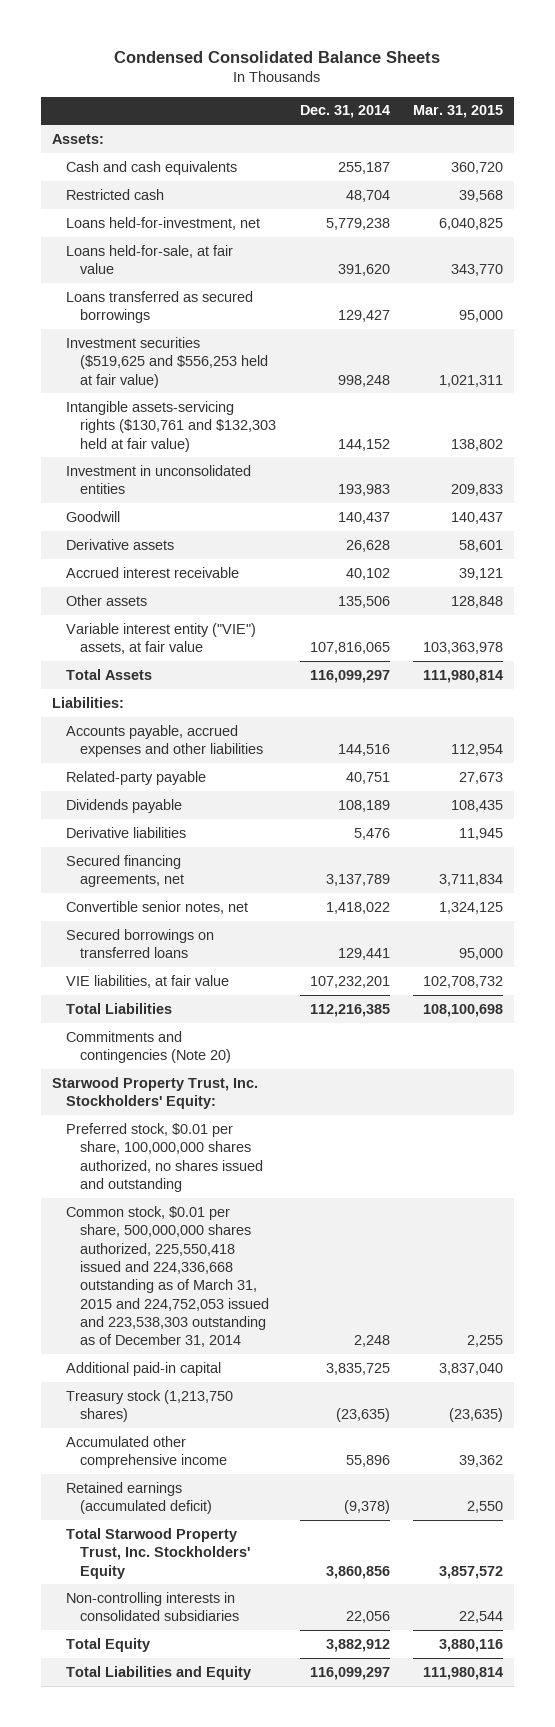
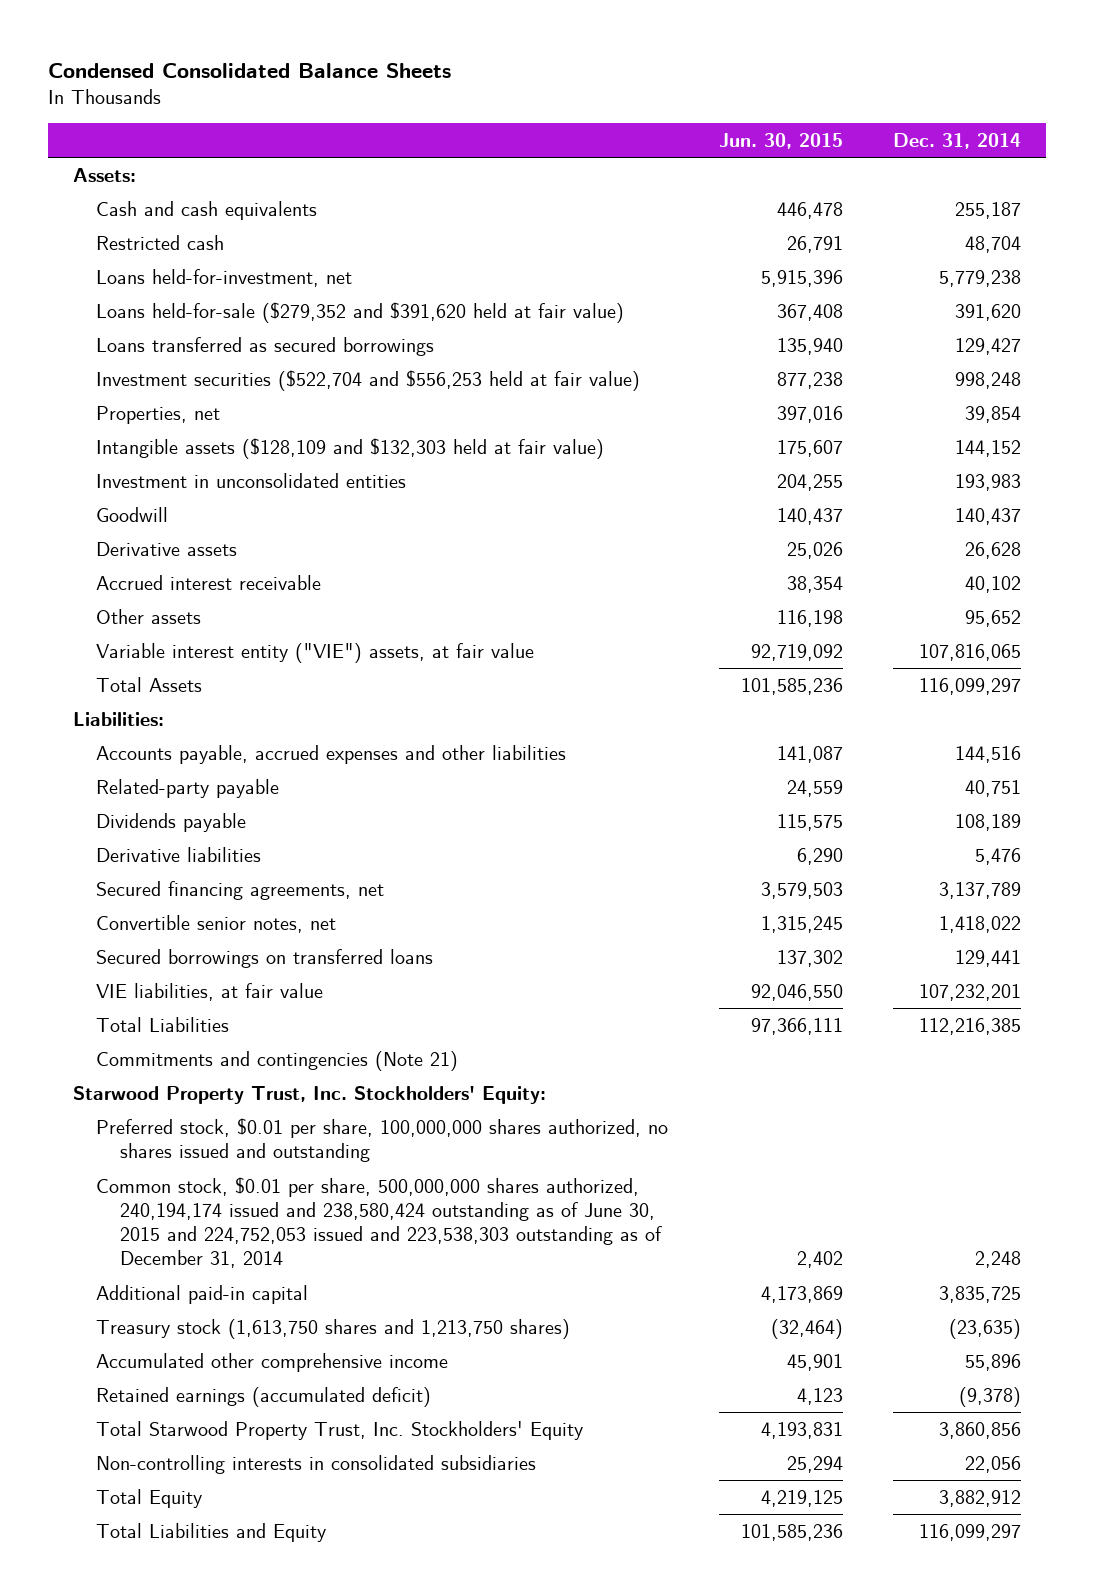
[412,105,503,119] Mar. 31, 2015 -> none
none -> [718,132,843,149] Jun. 30, 2015
[66,244,234,275] Loans held-for-sale, at fair value -> [96,301,625,323] Loans held-for-sale ($279,352 and $391,620 held at fair value)
[66,336,269,388] Investment securities ($519,625 and $556,253 held at fair value) -> [96,369,641,391] Investment securities ($522,704 and $556,253 held at fair value)
none -> [96,405,221,424] Properties, net
[66,400,277,452] Intangible assets-servicing rights ($130,761 and $132,303 held at fair value) -> [96,437,605,459] Intangible assets ($128,109 and $132,303 held at fair value)
[337,595,390,608] 135,506 -> [965,609,1022,627] 95,652
[66,1030,232,1064] Commitments and contingencies (Note 20) -> [96,1050,459,1071] Commitments and contingencies (Note 21)
[66,1205,270,1348] Common stock, $0.01 per share, 500,000,000 shares authorized, 225,550,418 issued and 224,336,668 outstanding as of March 31, 2015 and 224,752,053 issued and 223,538,303 outstanding as of December 31, 2014 -> [96,1176,662,1269] Common stock, $0.01 per share, 500,000,000 shares authorized, 240,194,174 issued and 238,580,424 outstanding as of June 30, 2015 and 224,752,053 issued and 223,538,303 outstanding as of December 31, 2014
[66,1389,234,1423] Treasury stock (1,213,750 shares) -> [96,1318,571,1339] Treasury stock (1,613,750 shares and 1,213,750 shares)

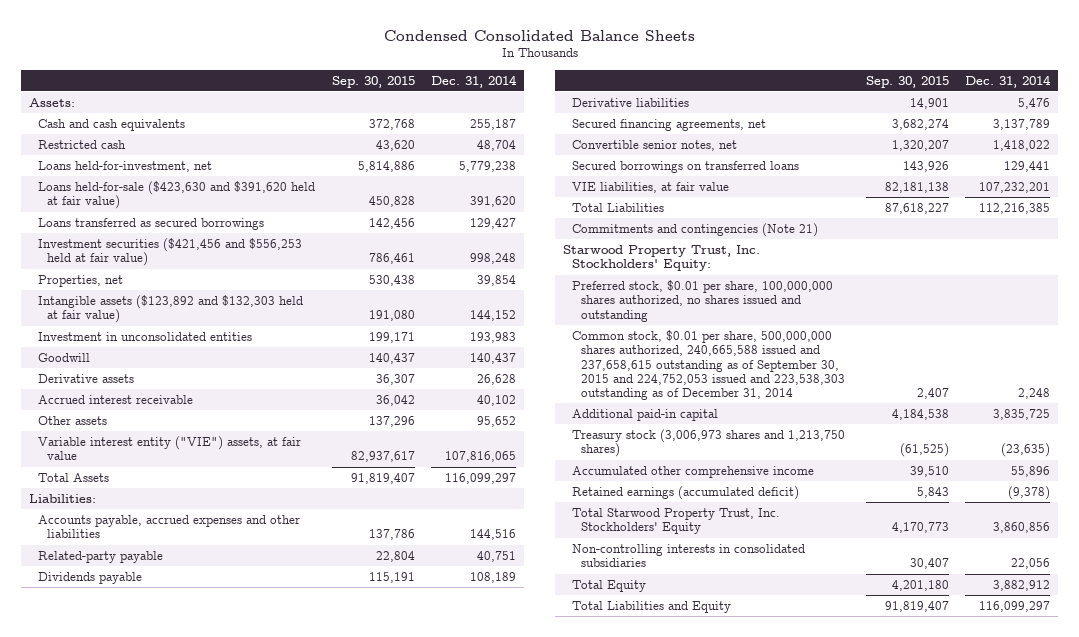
[718,132,843,149] Jun. 30, 2015 -> none
none -> [331,75,415,88] Sep. 30, 2015
[96,301,625,323] Loans held-for-sale ($279,352 and $391,620 held at fair value) -> [38,180,316,210] Loans held-for-sale ($423,630 and $391,620 held at fair value)
[96,369,641,391] Investment securities ($522,704 and $556,253 held at fair value) -> [38,237,303,267] Investment securities ($421,456 and $556,253 held at fair value)
[96,437,605,459] Intangible assets ($128,109 and $132,303 held at fair value) -> [38,294,304,324] Intangible assets ($123,892 and $132,303 held at fair value)
[96,1176,662,1269] Common stock, $0.01 per share, 500,000,000 shares authorized, 240,194,174 issued and 238,580,424 outstanding as of June 30, 2015 and 224,752,053 issued and 223,538,303 outstanding as of December 31, 2014 -> [572,329,845,401] Common stock, $0.01 per share, 500,000,000 shares authorized, 240,665,588 issued and 237,658,615 outstanding as of September 30, 2015 and 224,752,053 issued and 223,538,303 outstanding as of December 31, 2014
[96,1318,571,1339] Treasury stock (1,613,750 shares and 1,213,750 shares) -> [572,428,846,458] Treasury stock (3,006,973 shares and 1,213,750 shares)

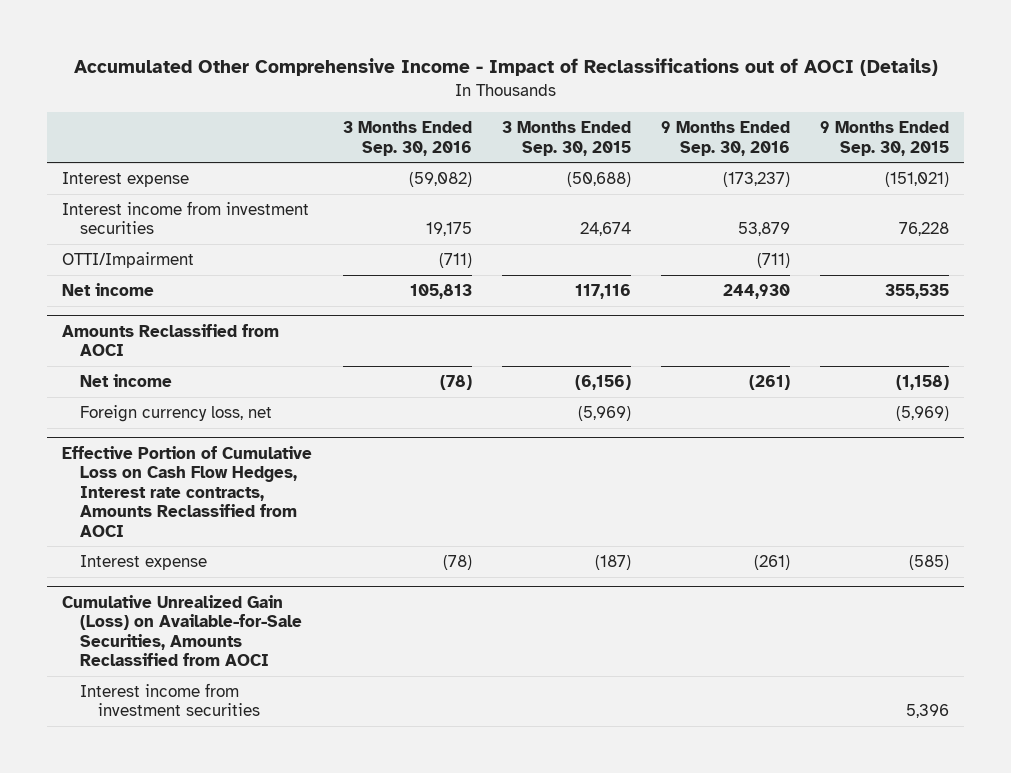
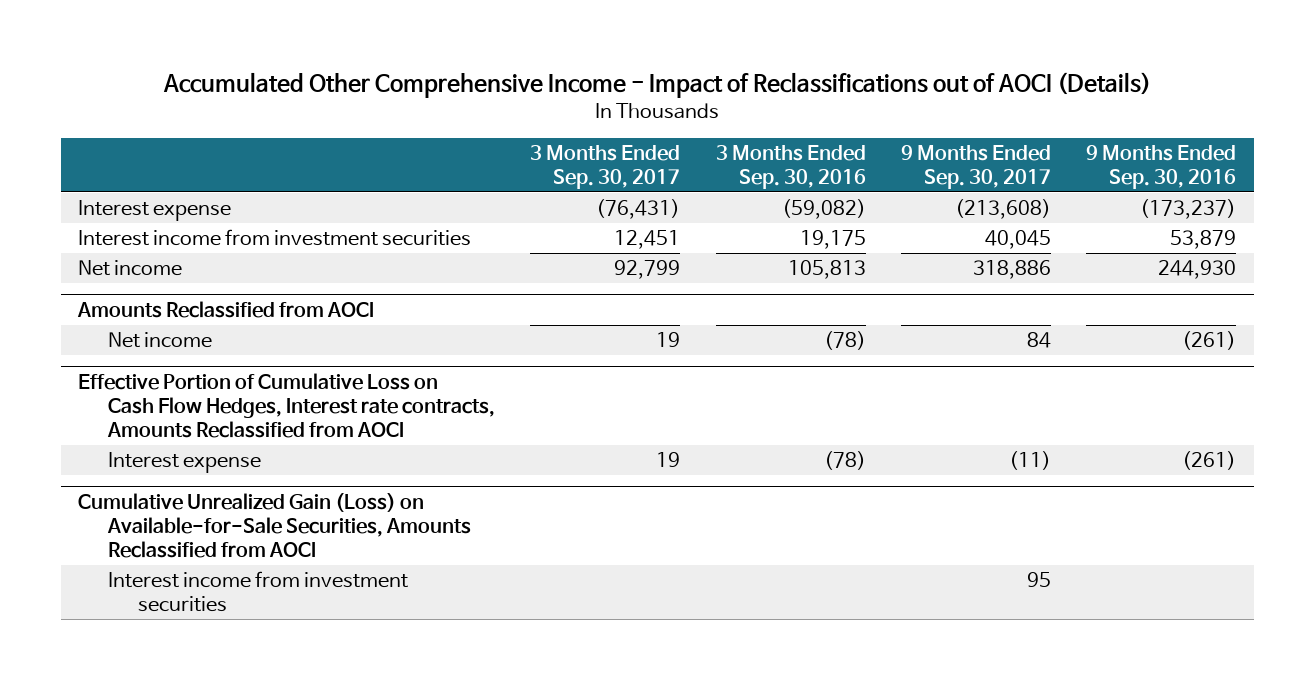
[501,121,631,156] 3 Months Ended Sep. 30, 2015 -> none
[819,121,949,156] 9 Months Ended Sep. 30, 2015 -> none
none -> [530,145,681,190] 3 Months Ended Sep. 30, 2017
none -> [900,145,1051,190] 9 Months Ended Sep. 30, 2017
[62,251,195,268] OTTI/Impairment -> none
[80,404,273,422] Foreign currency loss, net -> none

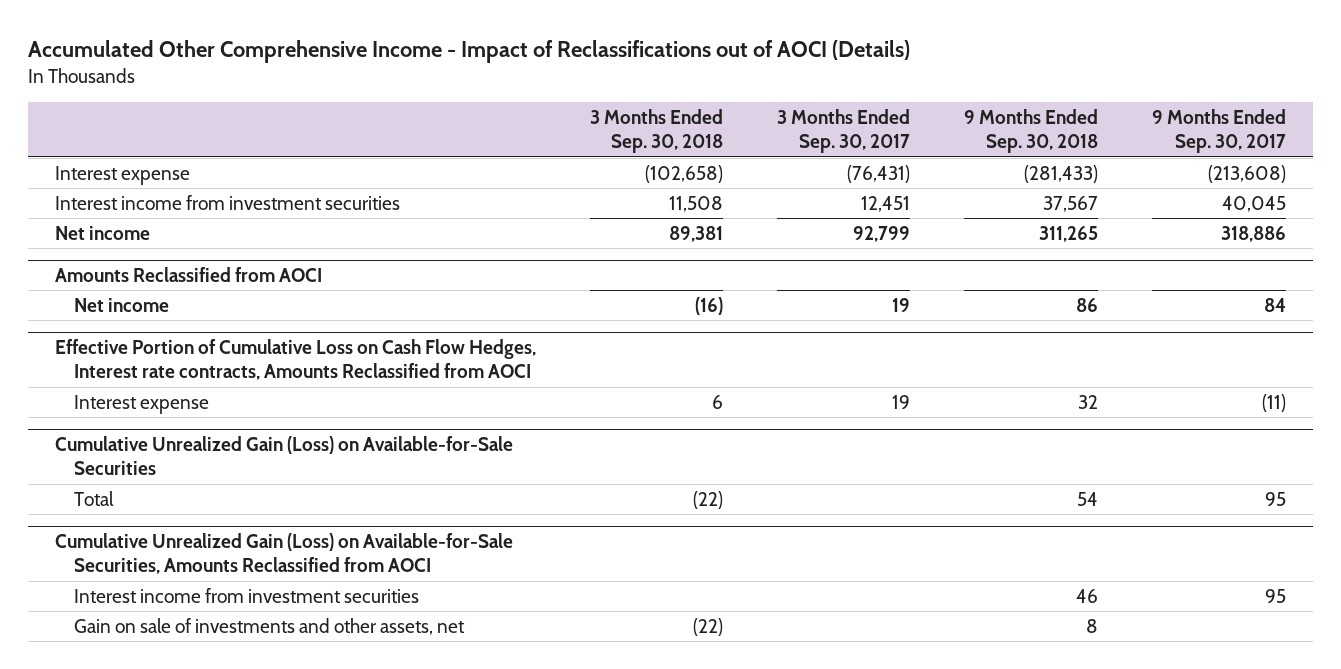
[715,145,866,190] 3 Months Ended Sep. 30, 2016 -> none
[1085,145,1236,190] 9 Months Ended Sep. 30, 2016 -> none
none -> [589,108,723,154] 3 Months Ended Sep. 30, 2018
none -> [963,108,1098,154] 9 Months Ended Sep. 30, 2018
none -> [54,435,513,476] Cumulative Unrealized Gain (Loss) on Available-for-Sale Securities
none -> [74,490,115,506] Total
none -> [74,617,466,635] Gain on sale of investments and other assets, net

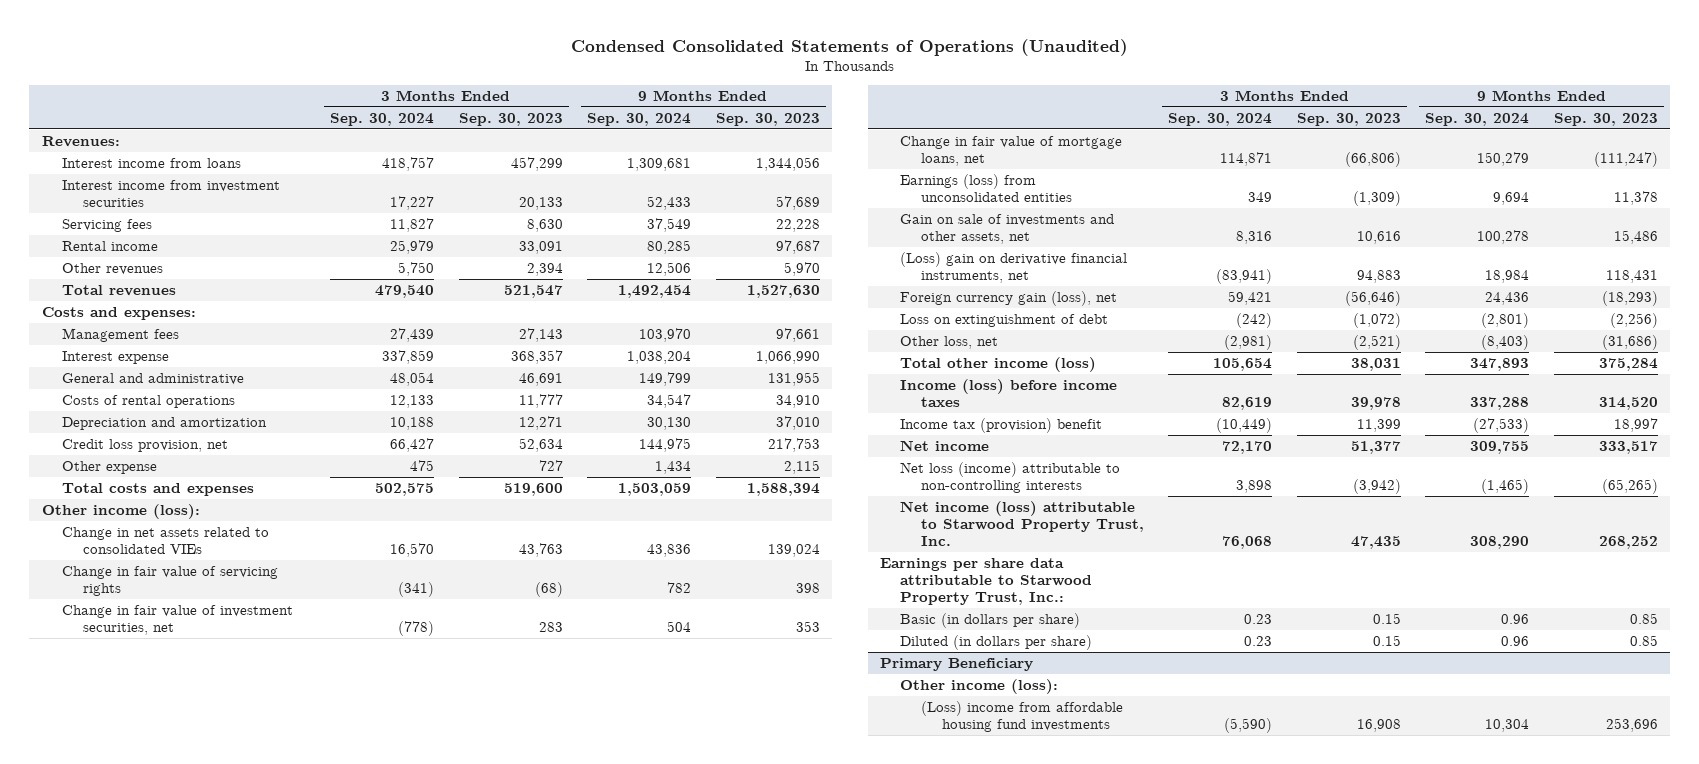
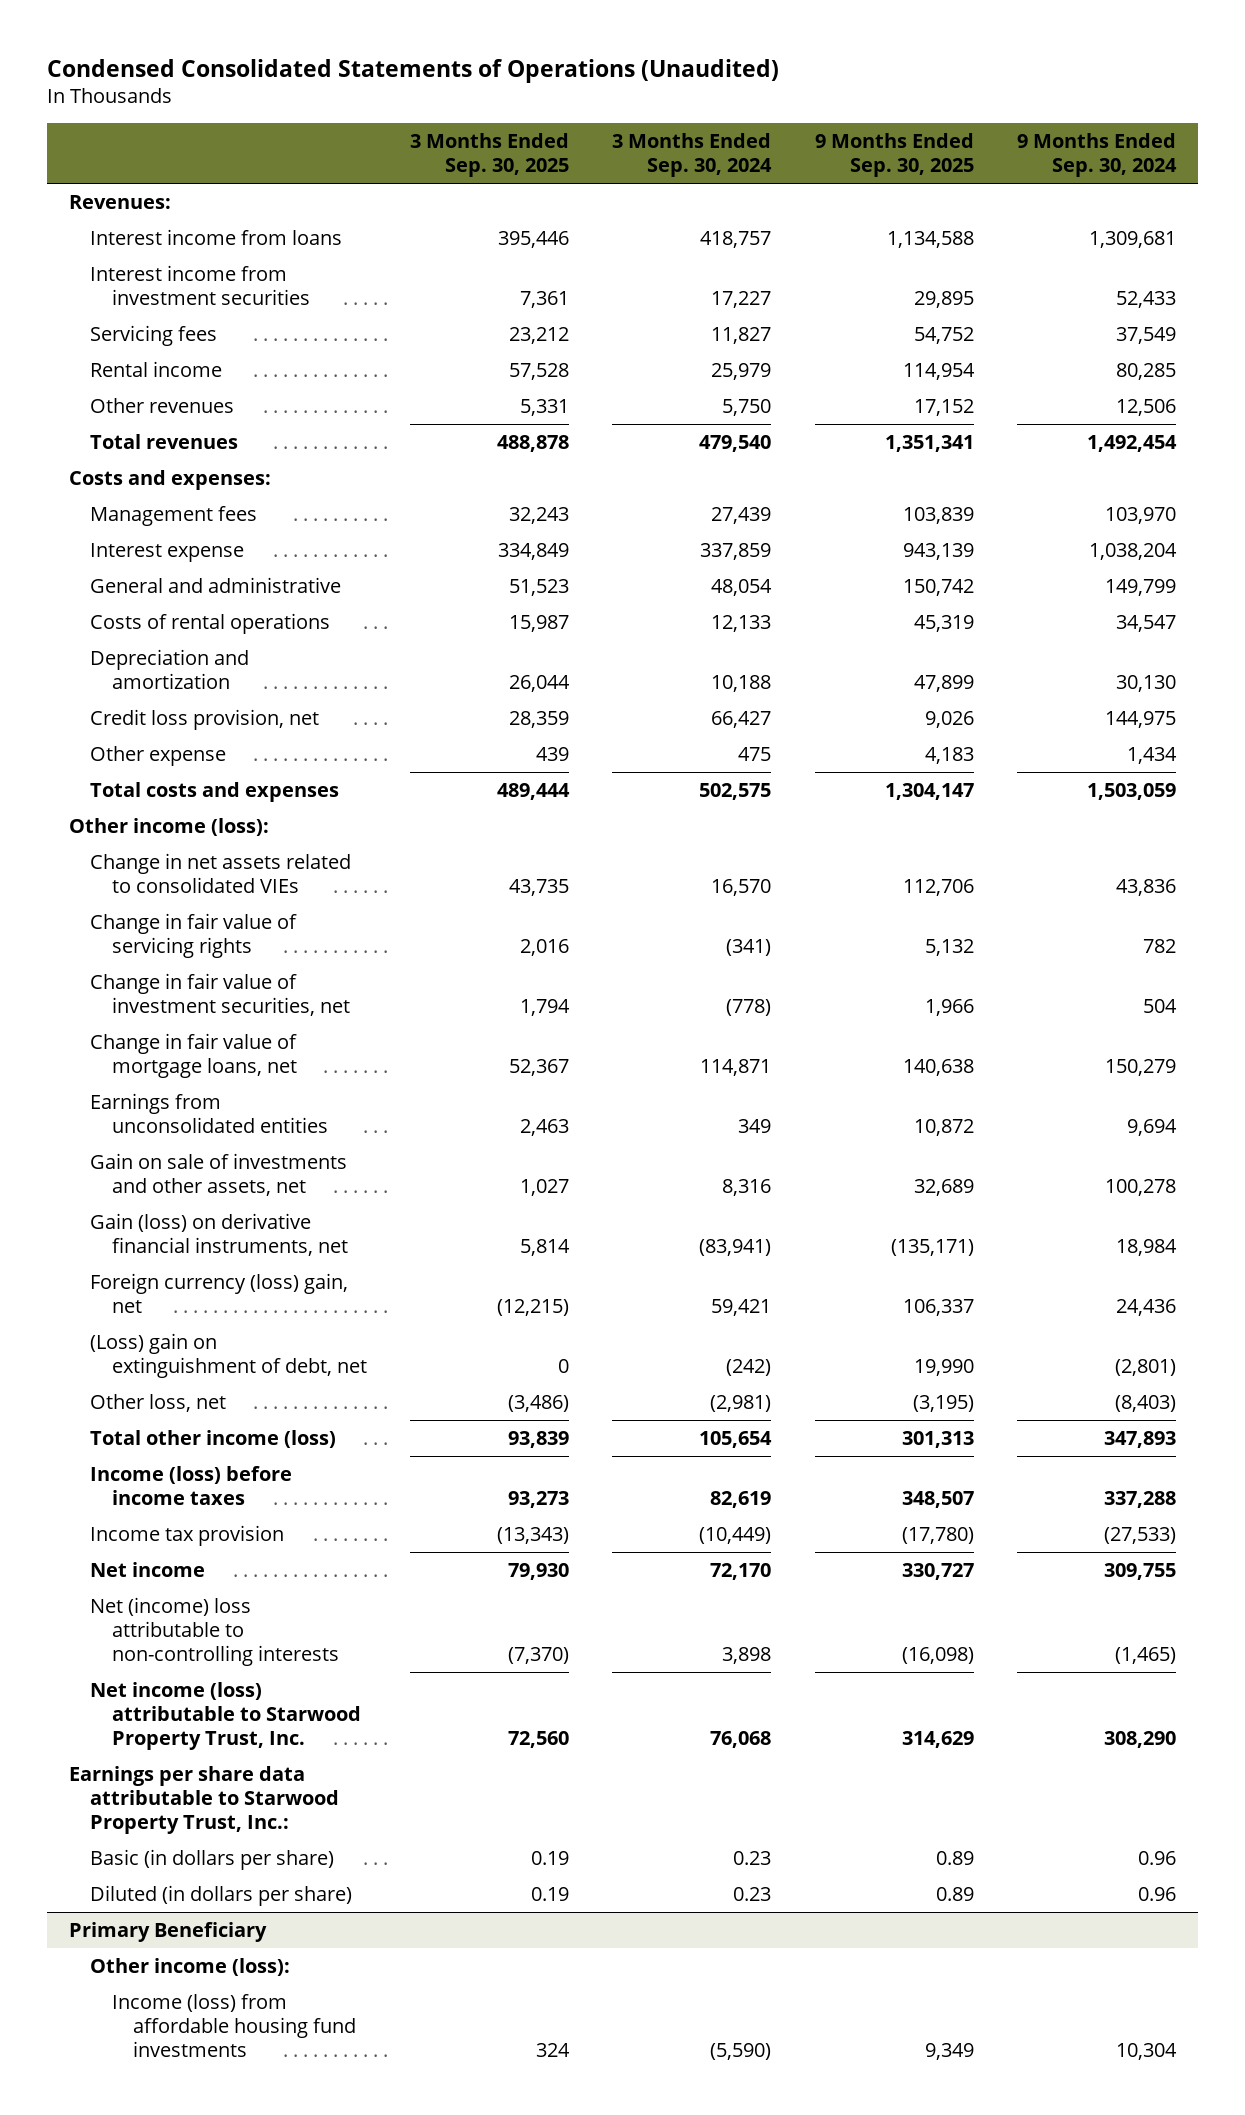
[458,112,563,126] Sep. 30, 2023 -> none
[715,112,820,126] Sep. 30, 2023 -> none
none -> [409,132,569,177] 3 Months Ended Sep. 30, 2025
none -> [814,132,974,177] 9 Months Ended Sep. 30, 2025
[900,173,1072,202] Earnings (loss) from unconsolidated entities -> [90,1093,328,1134] Earnings from unconsolidated entities
[900,251,1128,283] (Loss) gain on derivative financial instruments, net -> [90,1213,348,1257] Gain (loss) on derivative financial instruments, net
[900,290,1118,306] Foreign currency gain (loss), net -> [90,1273,349,1314] Foreign currency (loss) gain, net
[900,313,1109,327] Loss on extinguishment of debt -> [90,1333,367,1379] (Loss) gain on extinguishment of debt, net
[900,417,1103,433] Income tax (provision) benefit -> [90,1525,285,1547] Income tax provision
[900,461,1121,493] Net loss (income) attributable to non-controlling interests -> [90,1597,339,1667] Net (income) loss attributable to non-controlling interests
[920,700,1123,732] (Loss) income from affordable housing fund investments -> [111,1994,357,2058] Income (loss) from affordable housing fund investments

